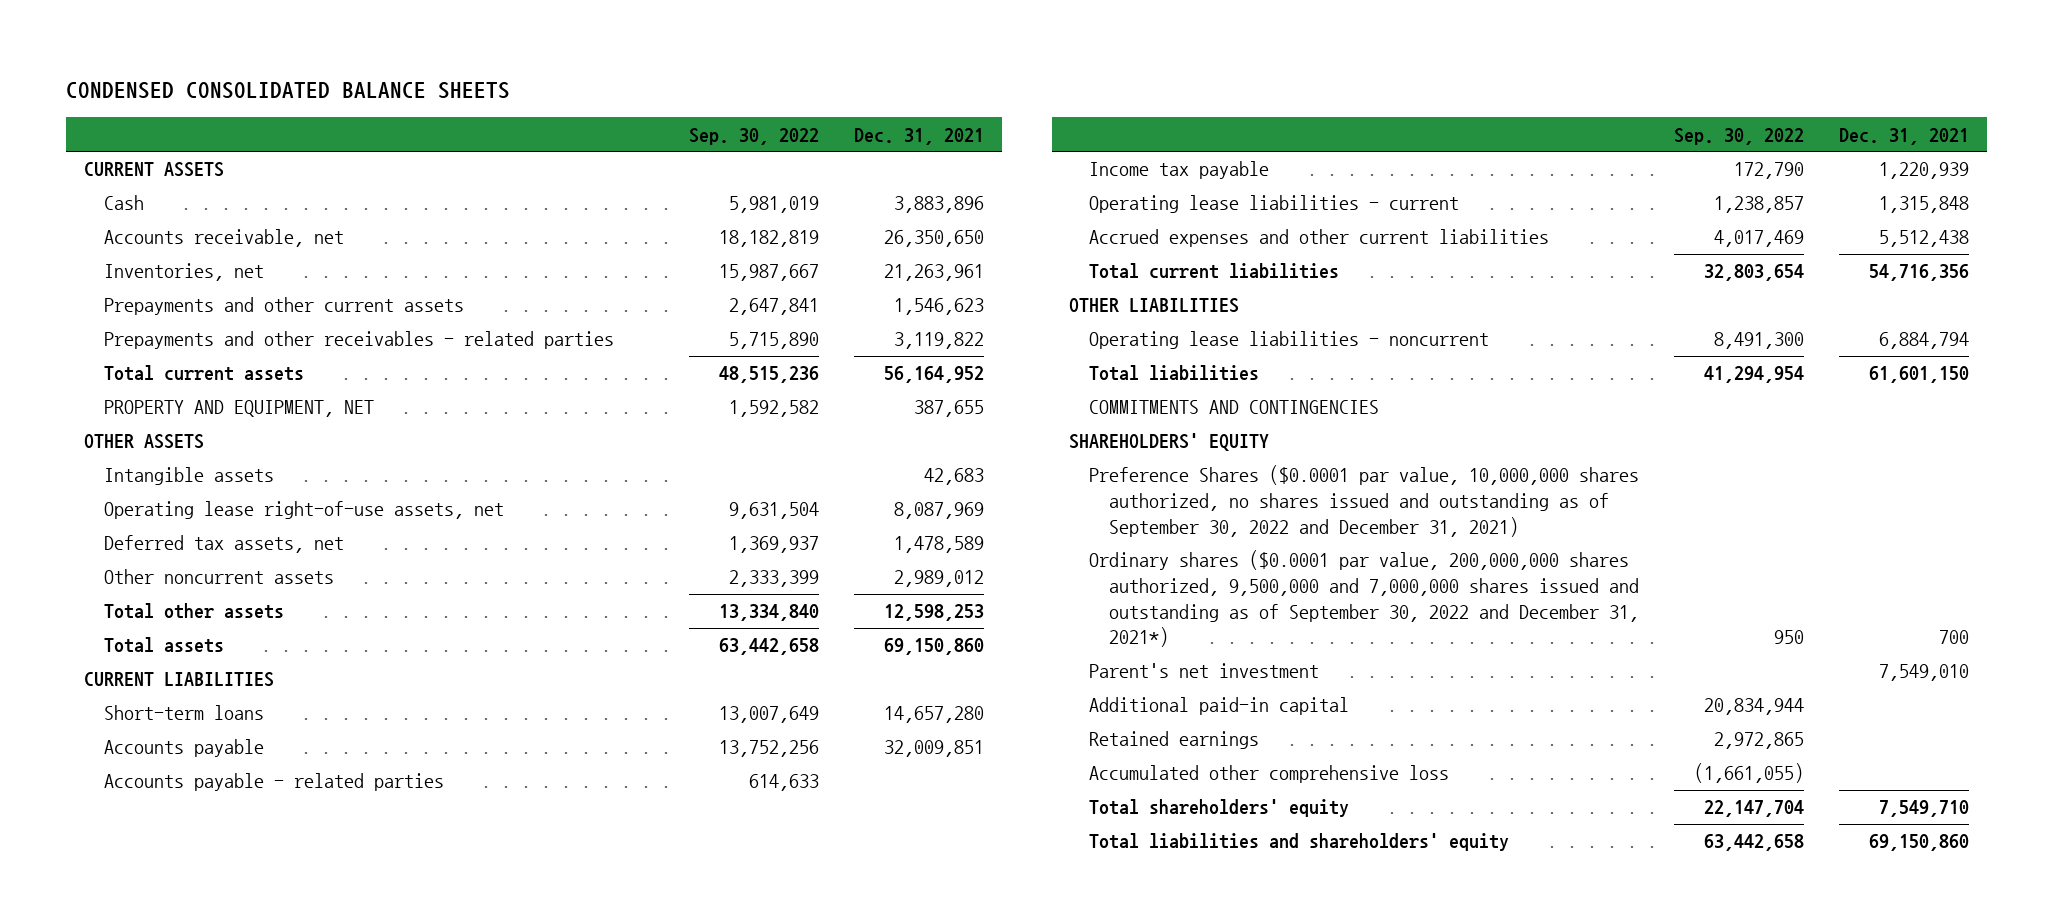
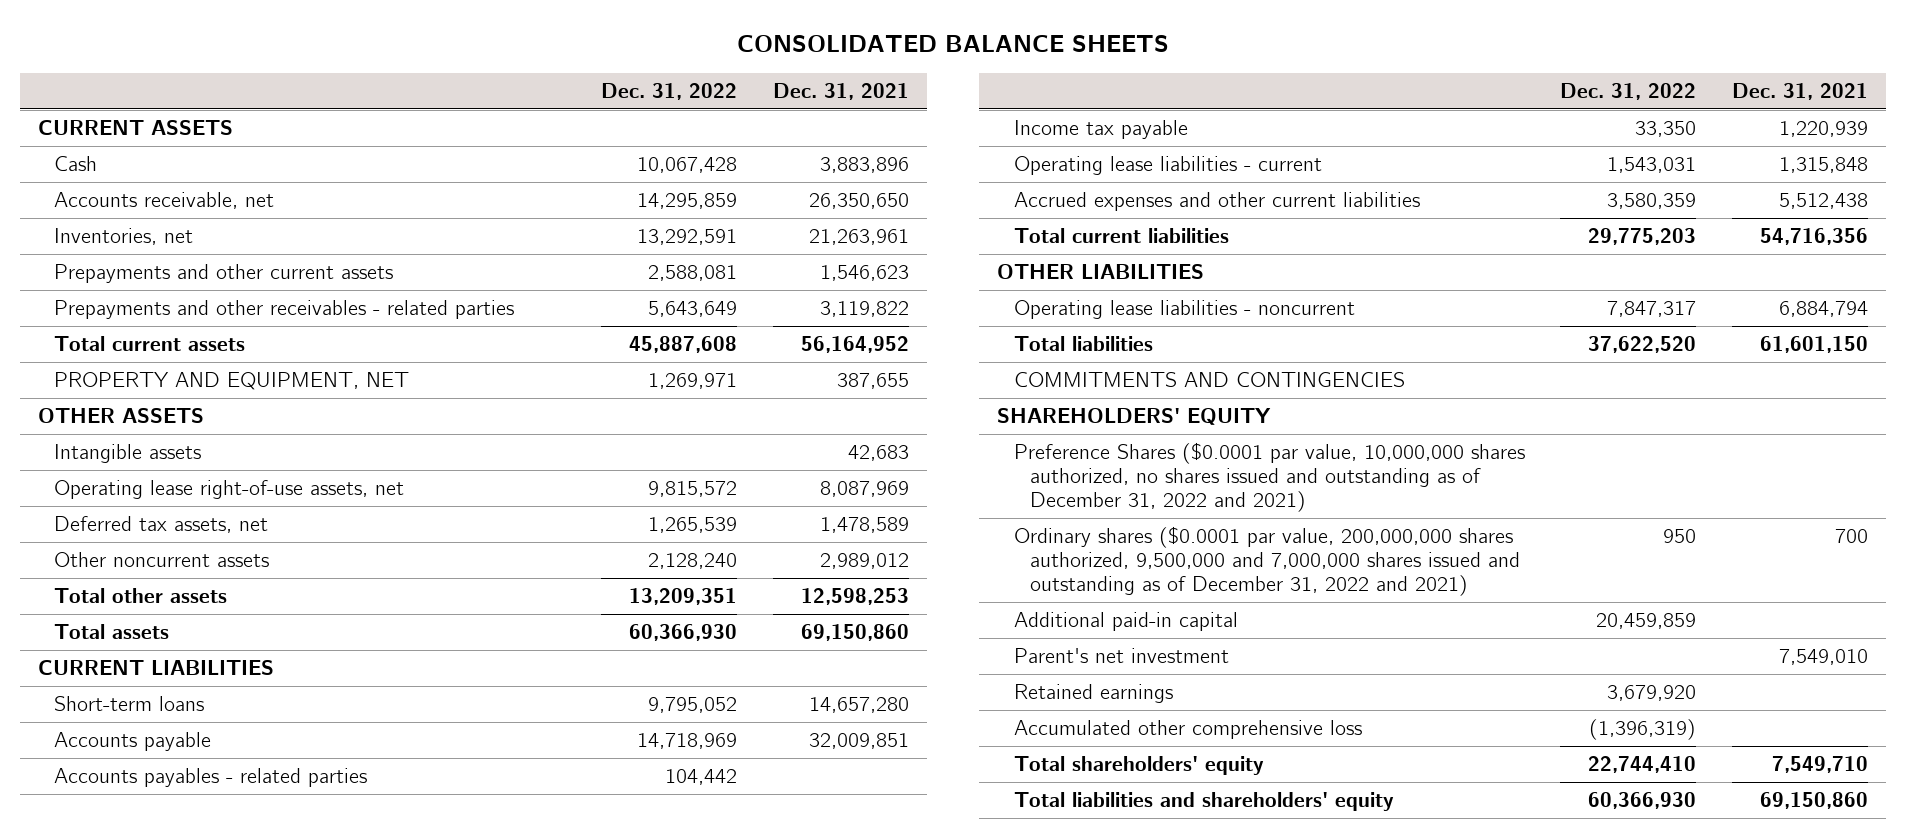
[66,82,511,100] CONDENSED CONSOLIDATED BALANCE SHEETS -> [736,35,1169,53] CONSOLIDATED BALANCE SHEETS
[688,127,819,145] Sep. 30, 2022 -> none
none -> [601,83,738,101] Dec. 31, 2022
[103,773,444,792] Accounts payable - related parties -> [54,768,368,788] Accounts payables - related parties
[1089,465,1640,537] Preference Shares ($0.0001 par value, 10,000,000 shares authorized, no shares issued and outstanding as of September 30, 2022 and December 31, 2021) -> [1013,442,1525,513] Preference Shares ($0.0001 par value, 10,000,000 shares authorized, no shares issued and outstanding as of December 31, 2022 and 2021)
[1089,550,1639,648] Ordinary shares ($0.0001 par value, 200,000,000 shares authorized, 9,500,000 and 7,000,000 shares issued and outstanding as of September 30, 2022 and December 31, 2021*) -> [1013,526,1521,597] Ordinary shares ($0.0001 par value, 200,000,000 shares authorized, 9,500,000 and 7,000,000 shares issued and outstanding as of December 31, 2022 and 2021)
[1089,663,1320,679] Parent's net investment -> [1013,648,1229,664] Parent's net investment

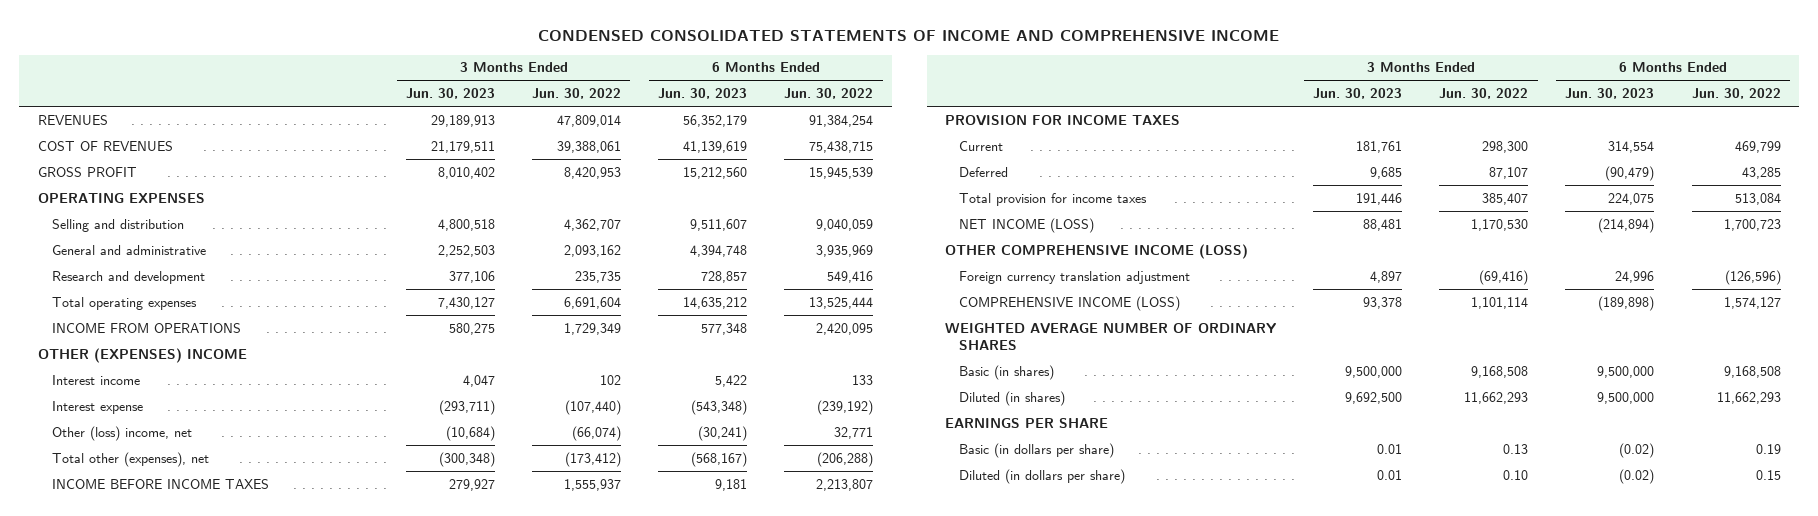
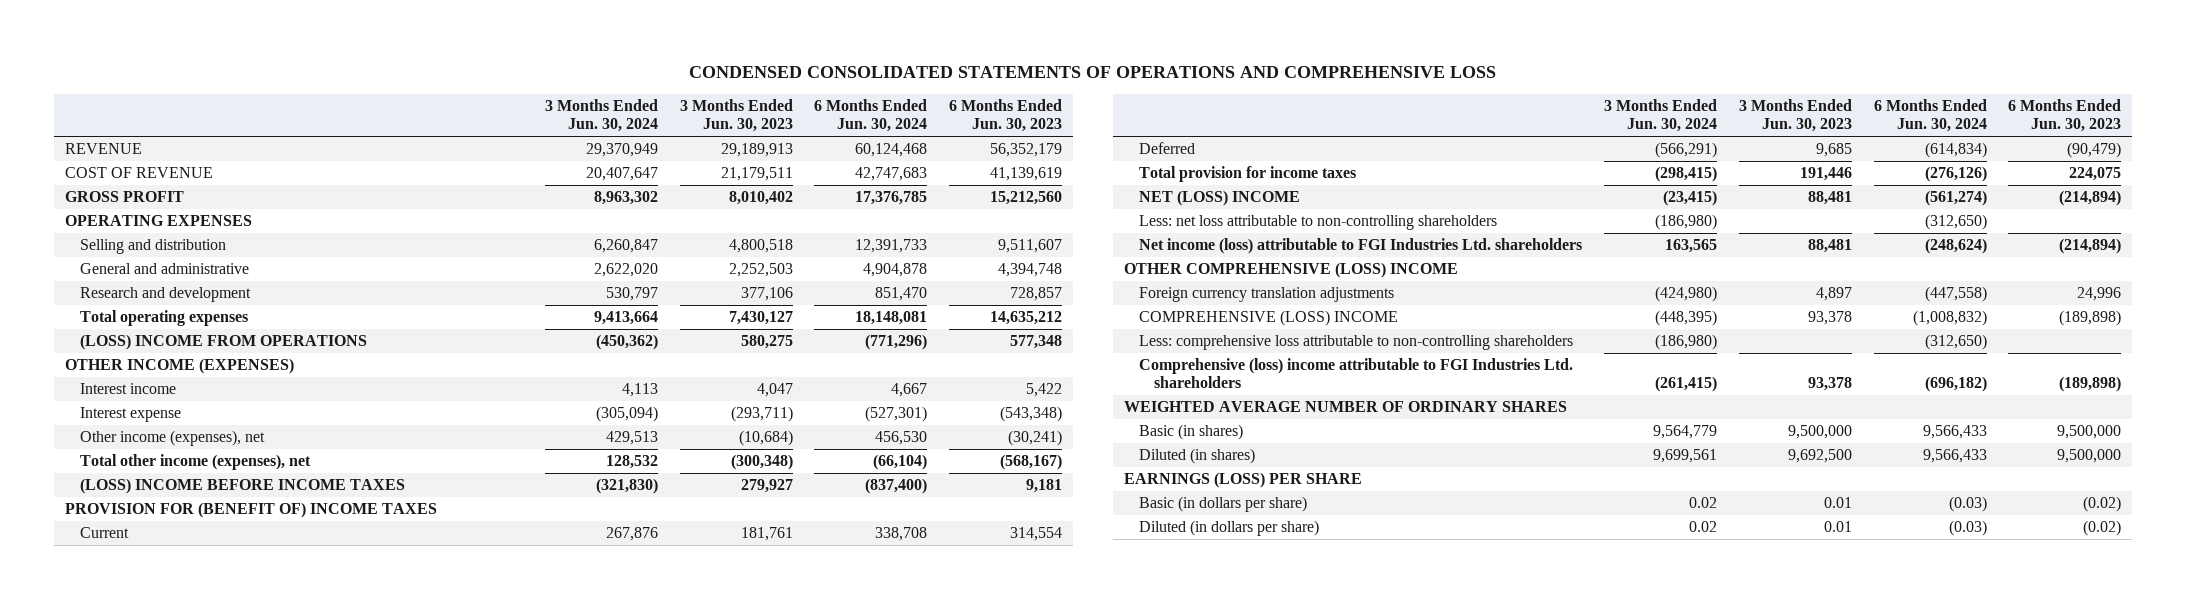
[538,29,1280,41] CONDENSED CONSOLIDATED STATEMENTS OF INCOME AND COMPREHENSIVE INCOME -> [689,66,1497,79] CONDENSED CONSOLIDATED STATEMENTS OF OPERATIONS AND COMPREHENSIVE LOSS
[532,88,622,100] Jun. 30, 2022 -> none
[784,88,874,100] Jun. 30, 2022 -> none
none -> [544,98,658,133] 3 Months Ended Jun. 30, 2024
none -> [814,98,928,133] 6 Months Ended Jun. 30, 2024
[37,114,108,125] REVENUES -> [64,142,142,154] REVENUE
[37,140,173,151] COST OF REVENUES -> [64,166,213,178] COST OF REVENUE
[51,322,241,333] INCOME FROM OPERATIONS -> [79,333,367,350] (LOSS) INCOME FROM OPERATIONS
[37,347,247,363] OTHER (EXPENSES) INCOME -> [64,357,294,374] OTHER INCOME (EXPENSES)
[51,425,192,441] Other (loss) income, net -> [79,429,265,446] Other income (expenses), net
[51,451,209,467] Total other (expenses), net -> [79,453,311,470] Total other income (expenses), net
[51,478,269,489] INCOME BEFORE INCOME TAXES -> [79,477,405,494] (LOSS) INCOME BEFORE INCOME TAXES
[945,113,1181,126] PROVISION FOR INCOME TAXES -> [64,501,437,518] PROVISION FOR (BENEFIT OF) INCOME TAXES
none -> [1138,189,1300,206] NET (LOSS) INCOME
none -> [1138,214,1497,230] Less: net loss attributable to non-controlling shareholders
[958,217,1094,233] NET INCOME (LOSS) -> [1138,237,1582,254] Net income (loss) attributable to FGI Industries Ltd. shareholders
[945,243,1249,259] OTHER COMPREHENSIVE INCOME (LOSS) -> [1123,261,1458,278] OTHER COMPREHENSIVE (LOSS) INCOME
[958,270,1190,284] Foreign currency translation adjustment -> [1138,286,1394,302] Foreign currency translation adjustments
none -> [1138,309,1398,326] COMPREHENSIVE (LOSS) INCOME
none -> [1138,334,1573,350] Less: comprehensive loss attributable to non-controlling shareholders
[958,295,1180,311] COMPREHENSIVE INCOME (LOSS) -> [1138,357,1573,389] Comprehensive (loss) income attributable to FGI Industries Ltd. shareholders
[945,417,1109,428] EARNINGS PER SHARE -> [1123,471,1362,488] EARNINGS (LOSS) PER SHARE

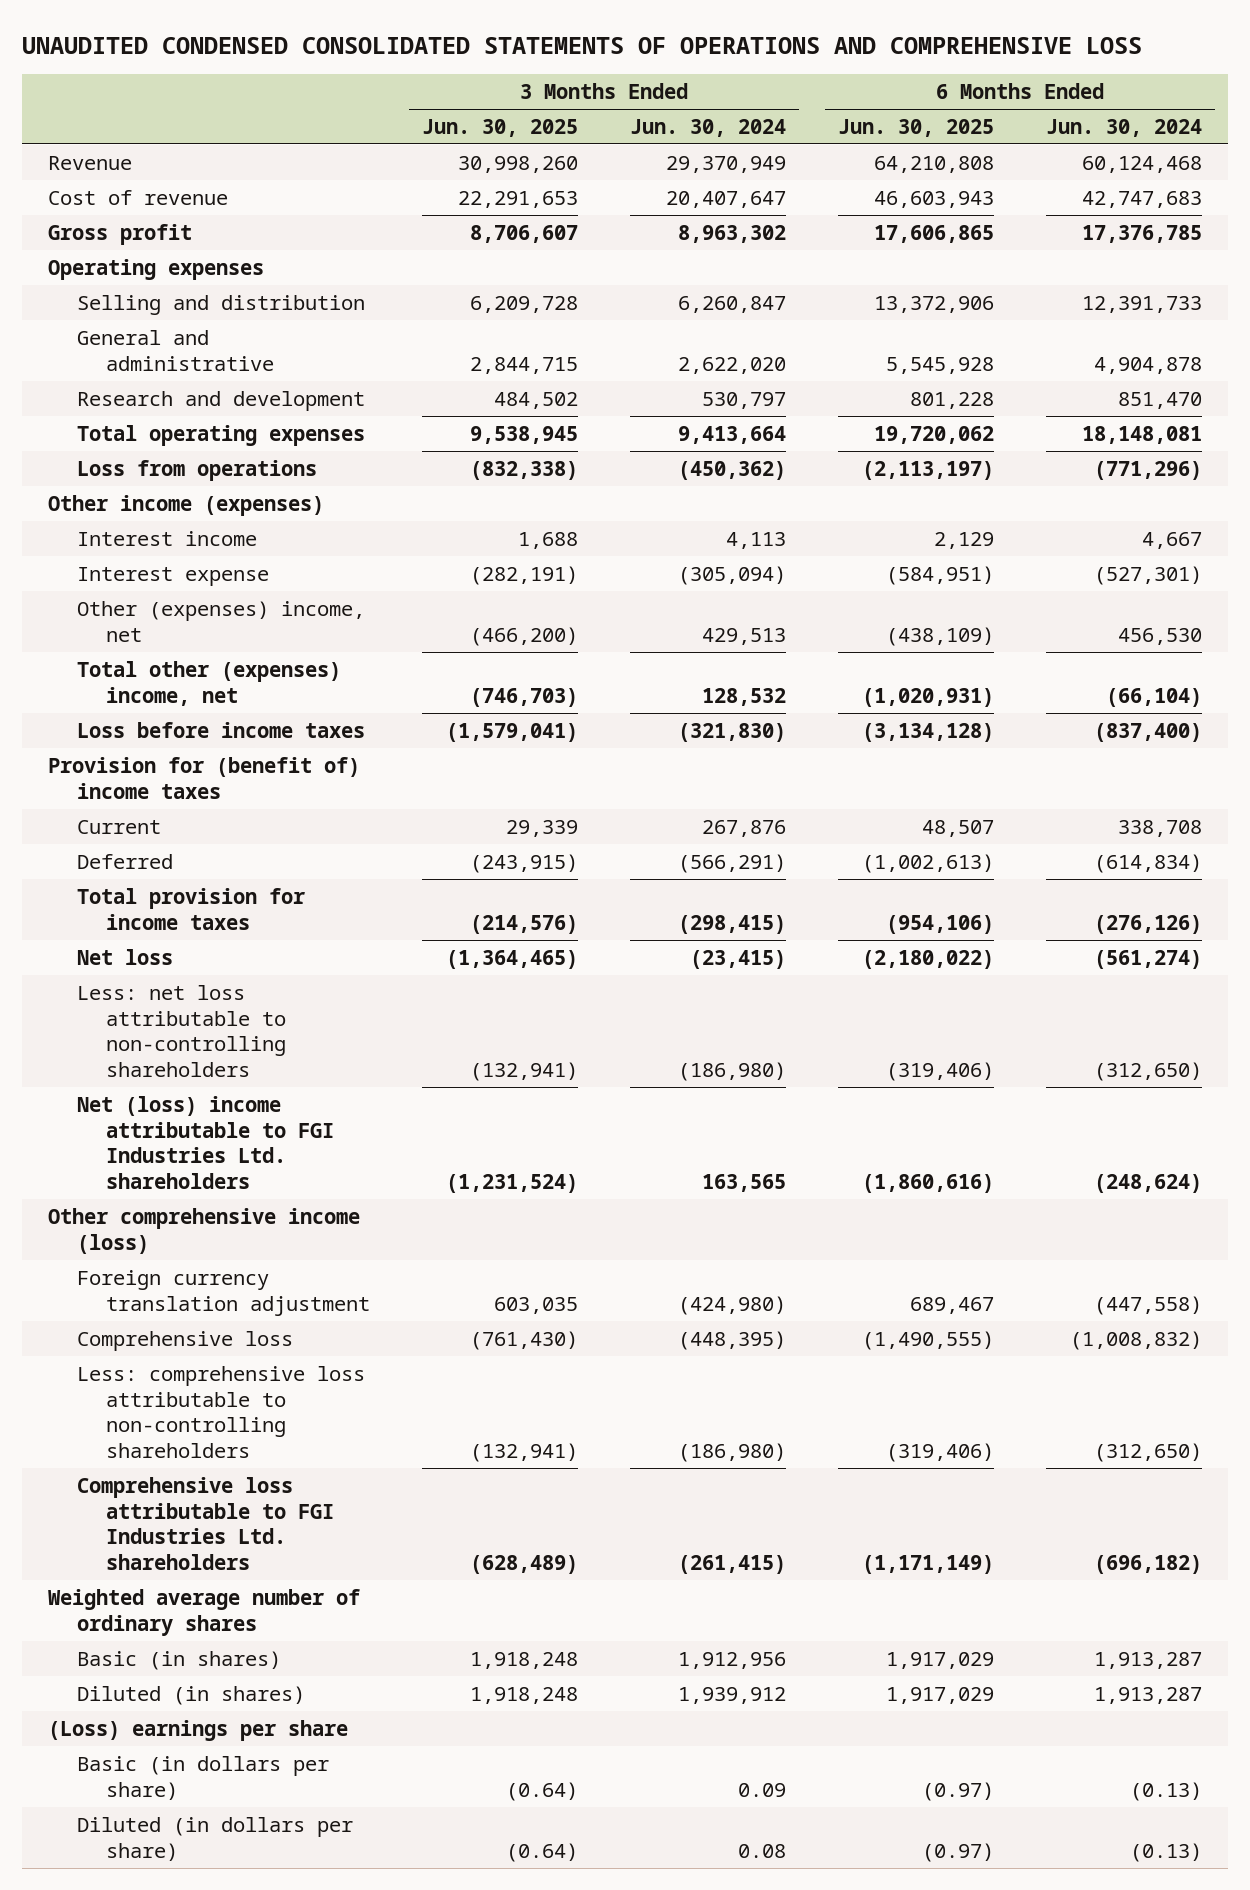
[689,66,1497,79] CONDENSED CONSOLIDATED STATEMENTS OF OPERATIONS AND COMPREHENSIVE LOSS -> [21,36,1142,54] UNAUDITED CONDENSED CONSOLIDATED STATEMENTS OF OPERATIONS AND COMPREHENSIVE LOSS
[679,98,793,133] 3 Months Ended Jun. 30, 2023 -> none
[949,98,1063,133] 6 Months Ended Jun. 30, 2023 -> none
none -> [421,118,578,137] Jun. 30, 2025
none -> [837,118,994,137] Jun. 30, 2025
[64,142,142,154] REVENUE -> [47,155,132,170] Revenue
[64,166,213,178] COST OF REVENUE -> [47,189,228,205] Cost of revenue
[64,190,184,202] GROSS PROFIT -> [47,223,192,245] Gross profit
[64,214,252,226] OPERATING EXPENSES -> [47,258,264,280] Operating expenses
[79,333,367,350] (LOSS) INCOME FROM OPERATIONS -> [76,459,317,481] Loss from operations
[64,357,294,374] OTHER INCOME (EXPENSES) -> [47,494,324,516] Other income (expenses)
[79,429,265,446] Other income (expenses), net -> [76,600,365,642] Other (expenses) income, net
[79,453,311,470] Total other income (expenses), net -> [76,660,341,706] Total other (expenses) income, net
[79,477,405,494] (LOSS) INCOME BEFORE INCOME TAXES -> [76,721,365,738] Loss before income taxes
[64,501,437,518] PROVISION FOR (BENEFIT OF) INCOME TAXES -> [47,756,360,799] Provision for (benefit of) income taxes
[1138,189,1300,206] NET (LOSS) INCOME -> [76,948,173,965] Net loss
[1138,237,1582,254] Net income (loss) attributable to FGI Industries Ltd. shareholders -> [76,1095,334,1189] Net (loss) income attributable to FGI Industries Ltd. shareholders
[1123,261,1458,278] OTHER COMPREHENSIVE (LOSS) INCOME -> [47,1207,360,1254] Other comprehensive income (loss)
[1138,286,1394,302] Foreign currency translation adjustments -> [76,1269,370,1316] Foreign currency translation adjustment
[1138,309,1398,326] COMPREHENSIVE (LOSS) INCOME -> [76,1330,293,1351] Comprehensive loss
[1138,357,1573,389] Comprehensive (loss) income attributable to FGI Industries Ltd. shareholders -> [76,1476,334,1570] Comprehensive loss attributable to FGI Industries Ltd. shareholders
[1123,400,1567,412] WEIGHTED AVERAGE NUMBER OF ORDINARY SHARES -> [47,1588,360,1636] Weighted average number of ordinary shares
[1652,424,1717,439] 9,564,779 -> [677,1651,786,1669] 1,912,956
[1922,424,1987,439] 9,566,433 -> [1094,1651,1203,1669] 1,913,287
[1652,448,1717,463] 9,699,561 -> [677,1686,786,1704] 1,939,912
[1922,448,1987,463] 9,566,433 -> [1094,1686,1203,1704] 1,913,287
[1123,471,1362,488] EARNINGS (LOSS) PER SHARE -> [47,1719,348,1741] (Loss) earnings per share
[1688,496,1717,508] 0.02 -> [737,1782,786,1797] 0.09
[1948,495,1987,512] (0.03) -> [1130,1781,1203,1801] (0.13)
[1688,520,1717,532] 0.02 -> [737,1843,786,1858] 0.08
[1948,519,1987,536] (0.03) -> [1130,1842,1203,1862] (0.13)

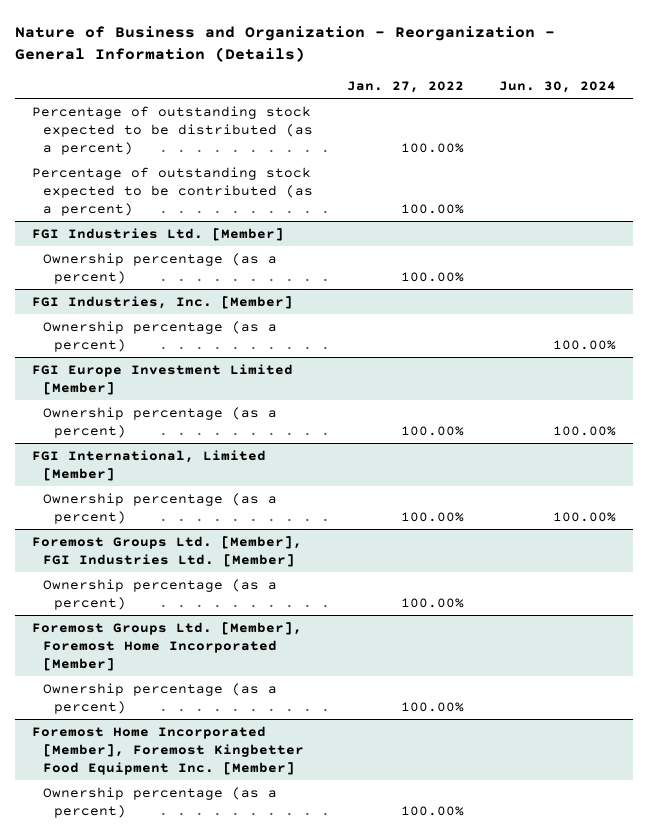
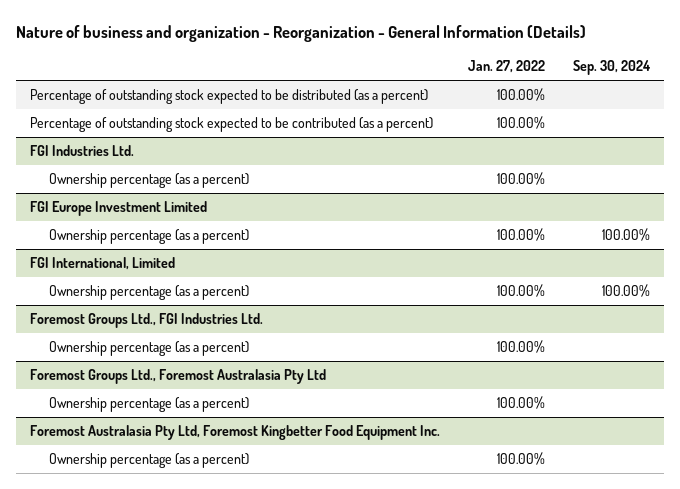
[14,25,555,63] Nature of Business and Organization - Reorganization - General Information (Details) -> [16,25,587,43] Nature of business and organization - Reorganization - General Information (Details)
[498,81,616,94] Jun. 30, 2024 -> none
none -> [572,60,651,76] Sep. 30, 2024
[31,227,284,241] FGI Industries Ltd. [Member] -> [30,145,135,157] FGI Industries Ltd.
[31,295,293,309] FGI Industries, Inc. [Member] -> none
[42,320,277,352] Ownership percentage (as a percent) -> none
[31,363,293,395] FGI Europe Investment Limited [Member] -> [30,201,208,217] FGI Europe Investment Limited
[31,449,266,481] FGI International, Limited [Member] -> [30,257,176,271] FGI International, Limited
[31,535,302,567] Foremost Groups Ltd. [Member], FGI Industries Ltd. [Member] -> [30,313,264,329] Foremost Groups Ltd., FGI Industries Ltd.
[31,621,302,671] Foremost Groups Ltd. [Member], Foremost Home Incorporated [Member] -> none
none -> [30,369,327,385] Foremost Groups Ltd., Foremost Australasia Pty Ltd
[31,725,304,775] Foremost Home Incorporated [Member], Foremost Kingbetter Food Equipment Inc. [Member] -> none
none -> [30,425,441,441] Foremost Australasia Pty Ltd, Foremost Kingbetter Food Equipment Inc.

